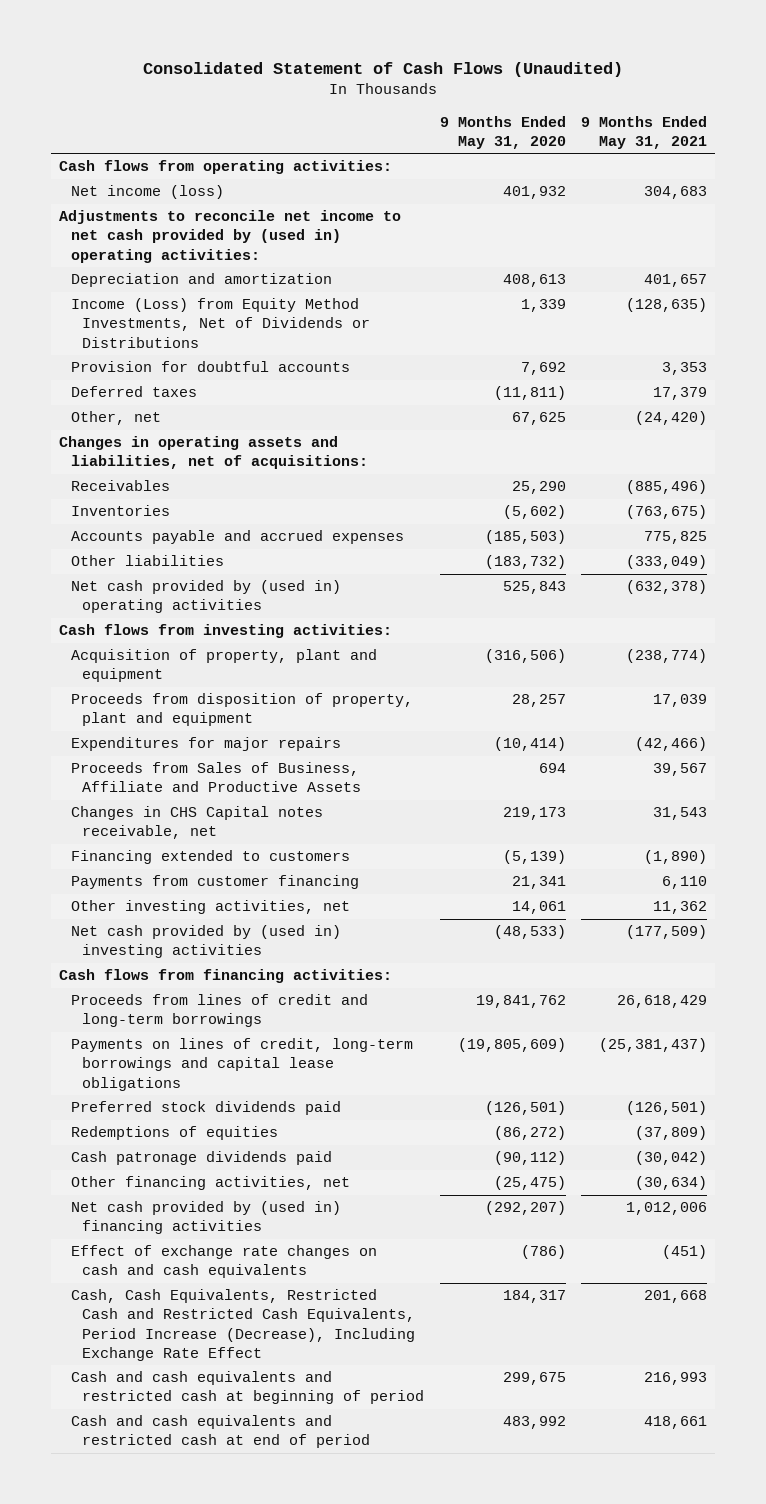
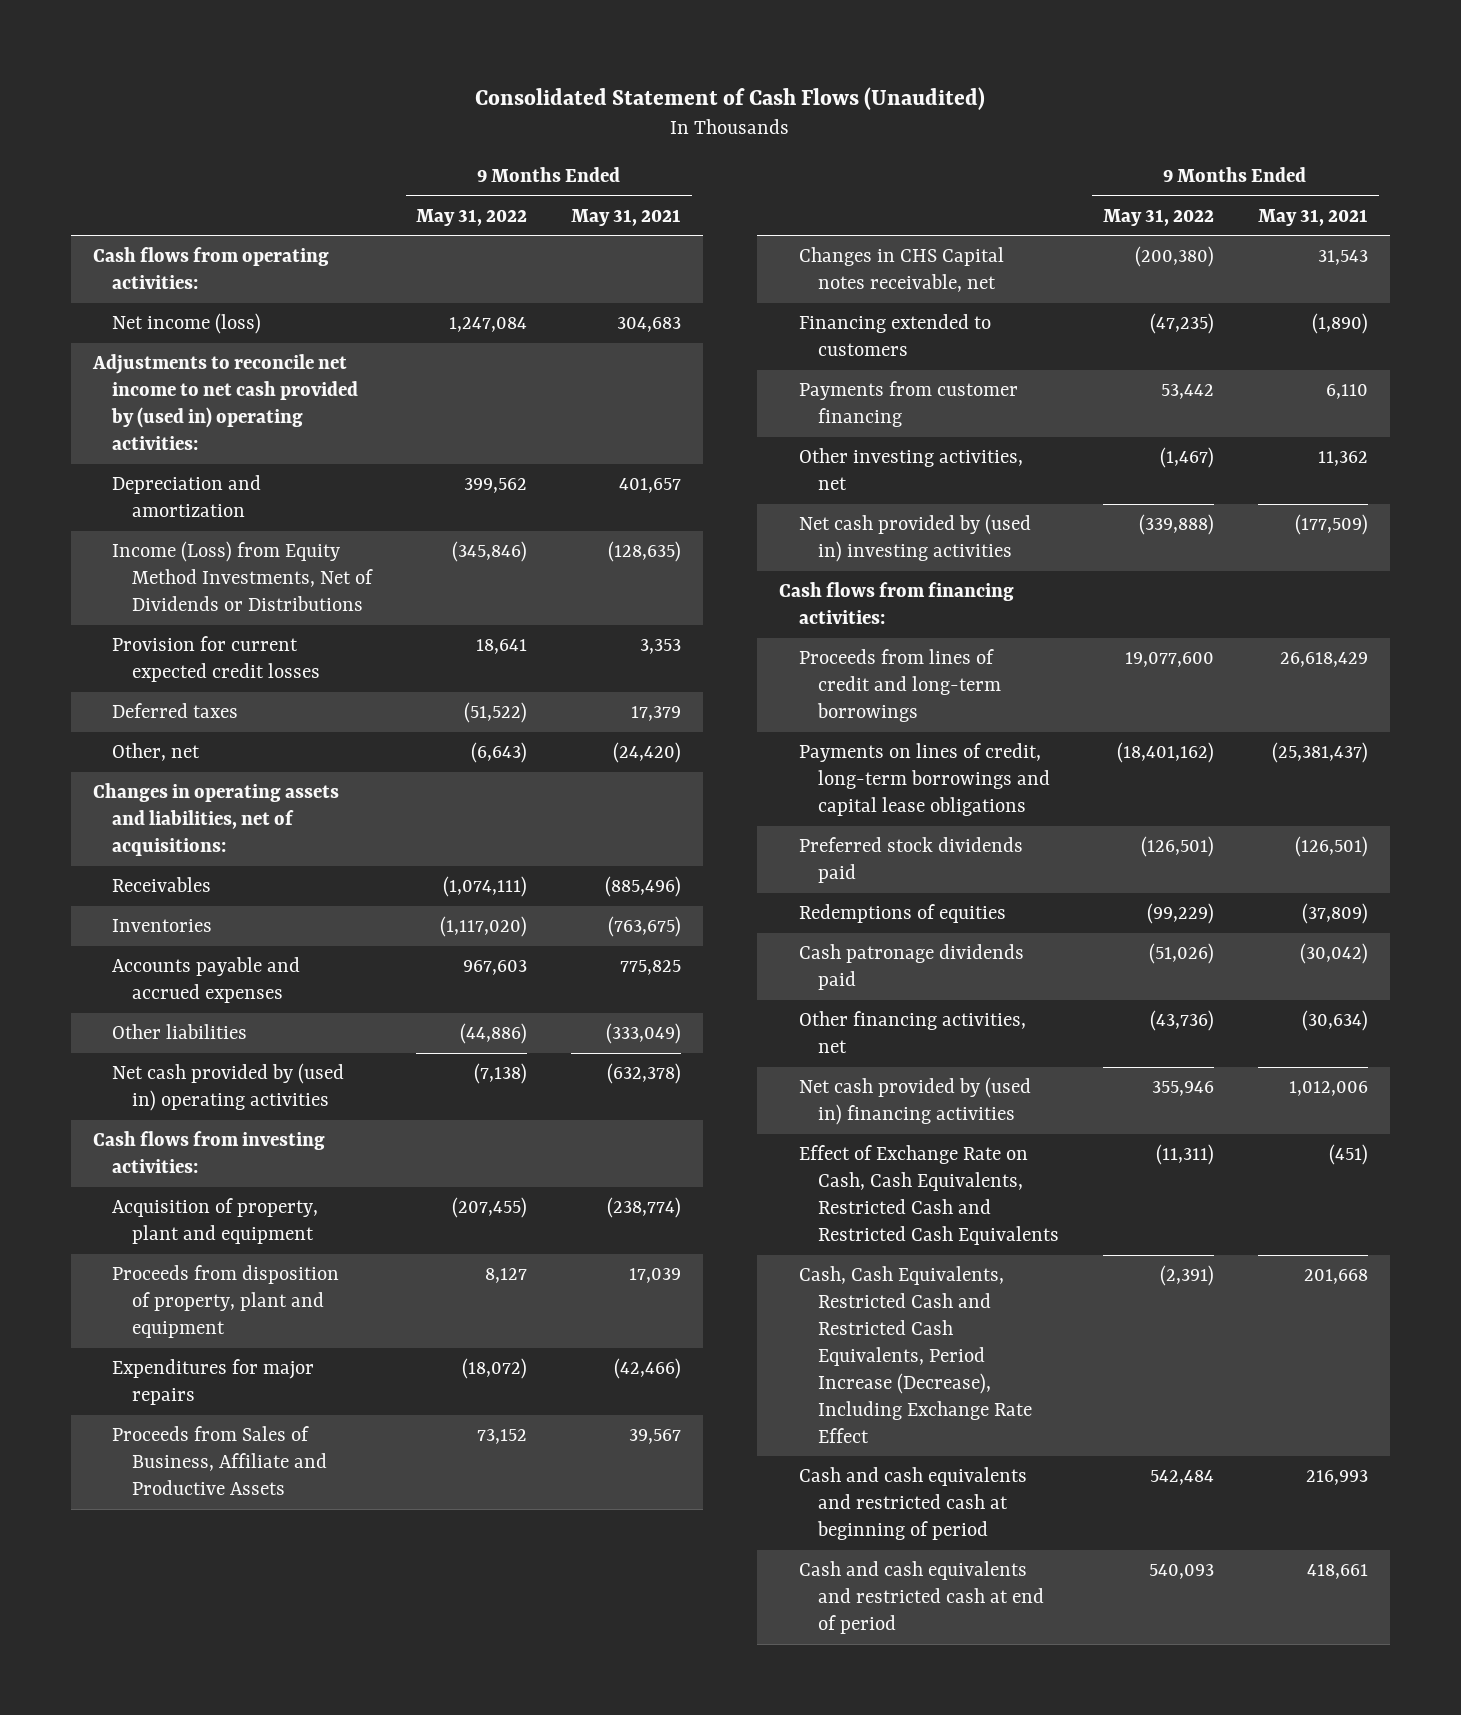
[439,115,566,149] 9 Months Ended May 31, 2020 -> none
none -> [416,208,528,226] May 31, 2022
[70,361,350,373] Provision for doubtful accounts -> [112,636,320,683] Provision for current expected credit losses
[70,1245,377,1279] Effect of exchange rate changes on cash and cash equivalents -> [798,1145,1060,1245] Effect of Exchange Rate on Cash, Cash Equivalents, Restricted Cash and Restricted Cash Equivalents

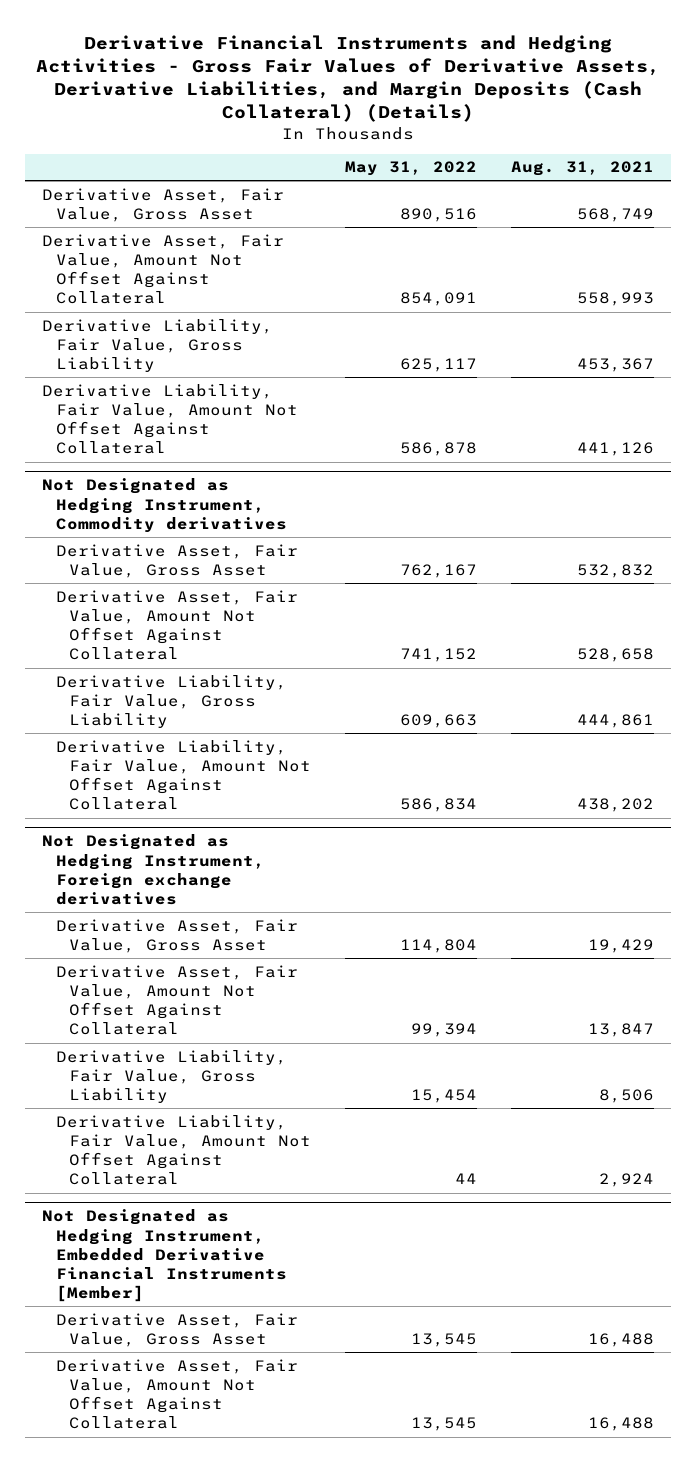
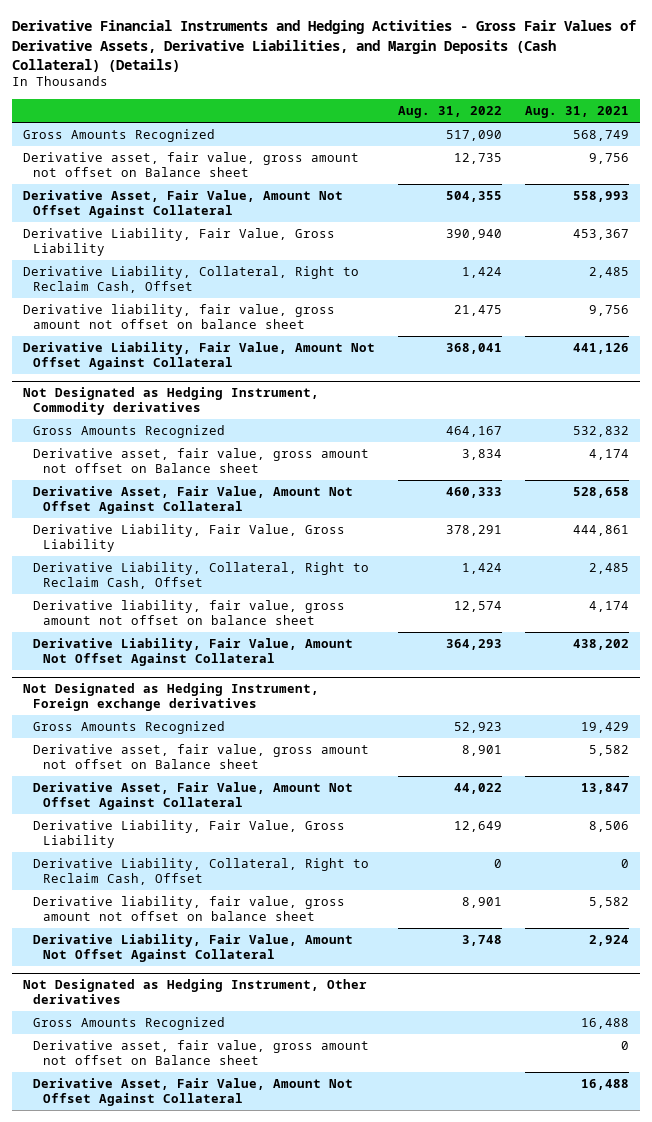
[344,161,477,177] May 31, 2022 -> none
none -> [398,106,503,119] Aug. 31, 2022
[42,187,285,222] Derivative Asset, Fair Value, Gross Asset -> [23,129,216,143] Gross Amounts Recognized
none -> [23,152,360,177] Derivative asset, fair value, gross amount not offset on Balance sheet
none -> [23,266,360,293] Derivative Liability, Collateral, Right to Reclaim Cash, Offset
none -> [23,304,336,329] Derivative liability, fair value, gross amount not offset on balance sheet
[55,543,298,578] Derivative Asset, Fair Value, Gross Asset -> [33,425,226,439] Gross Amounts Recognized
none -> [33,448,370,473] Derivative asset, fair value, gross amount not offset on Balance sheet
none -> [33,562,370,589] Derivative Liability, Collateral, Right to Reclaim Cash, Offset
none -> [33,600,346,625] Derivative liability, fair value, gross amount not offset on balance sheet
[55,918,298,953] Derivative Asset, Fair Value, Gross Asset -> [33,721,226,735] Gross Amounts Recognized
none -> [33,744,370,769] Derivative asset, fair value, gross amount not offset on Balance sheet
none -> [33,858,370,885] Derivative Liability, Collateral, Right to Reclaim Cash, Offset
none -> [33,896,346,921] Derivative liability, fair value, gross amount not offset on balance sheet
[42,1209,287,1303] Not Designated as Hedging Instrument, Embedded Derivative Financial Instruments [Member] -> none
none -> [23,979,368,1004] Not Designated as Hedging Instrument, Other derivatives
[55,1312,298,1347] Derivative Asset, Fair Value, Gross Asset -> [33,1017,226,1031] Gross Amounts Recognized
none -> [33,1040,370,1065] Derivative asset, fair value, gross amount not offset on Balance sheet

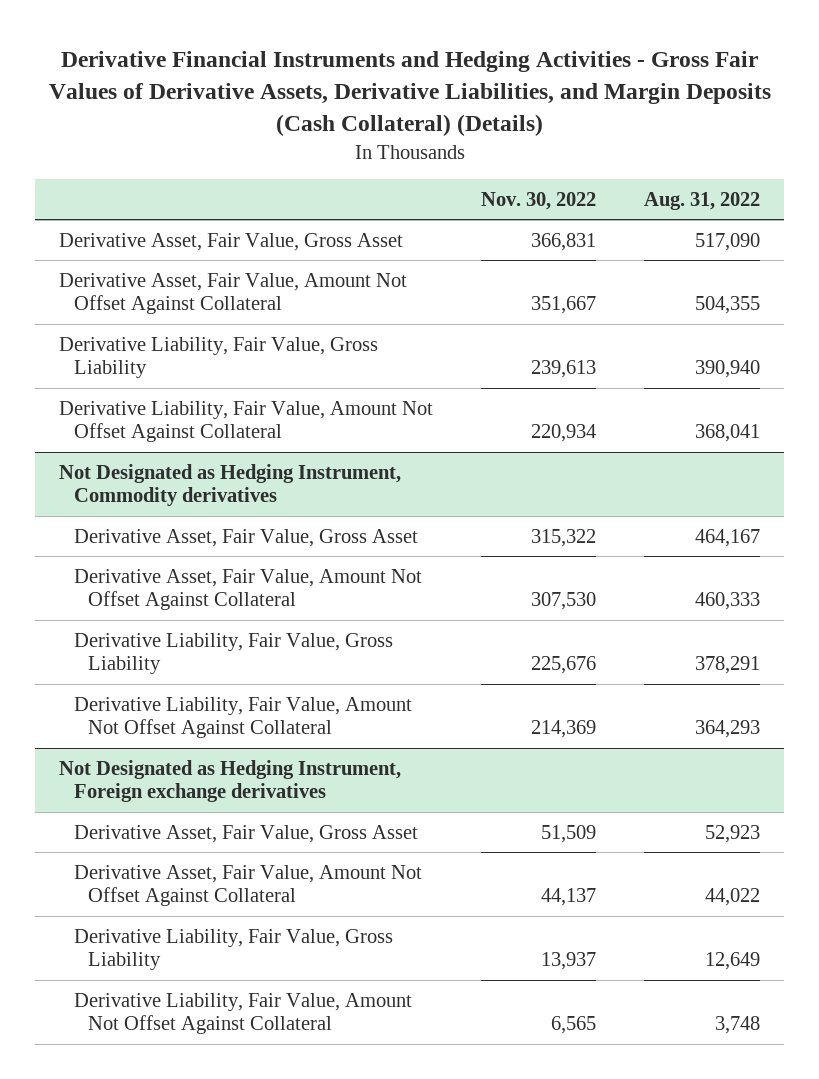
[524,106,629,119] Aug. 31, 2021 -> none
none -> [481,191,597,210] Nov. 30, 2022
[23,152,360,177] Derivative asset, fair value, gross amount not offset on Balance sheet -> none
[23,129,216,143] Gross Amounts Recognized -> [59,232,404,251] Derivative Asset, Fair Value, Gross Asset
[23,266,360,293] Derivative Liability, Collateral, Right to Reclaim Cash, Offset -> none
[23,304,336,329] Derivative liability, fair value, gross amount not offset on balance sheet -> none
[33,448,370,473] Derivative asset, fair value, gross amount not offset on Balance sheet -> none
[33,425,226,439] Gross Amounts Recognized -> [73,528,418,547] Derivative Asset, Fair Value, Gross Asset
[33,562,370,589] Derivative Liability, Collateral, Right to Reclaim Cash, Offset -> none
[33,600,346,625] Derivative liability, fair value, gross amount not offset on balance sheet -> none
[33,744,370,769] Derivative asset, fair value, gross amount not offset on Balance sheet -> none
[33,721,226,735] Gross Amounts Recognized -> [73,824,418,843] Derivative Asset, Fair Value, Gross Asset
[33,858,370,885] Derivative Liability, Collateral, Right to Reclaim Cash, Offset -> none
[33,896,346,921] Derivative liability, fair value, gross amount not offset on balance sheet -> none
[23,979,368,1004] Not Designated as Hedging Instrument, Other derivatives -> none
[33,1017,226,1031] Gross Amounts Recognized -> none
[33,1040,370,1065] Derivative asset, fair value, gross amount not offset on Balance sheet -> none
[33,1078,354,1106] Derivative Asset, Fair Value, Amount Not Offset Against Collateral -> none

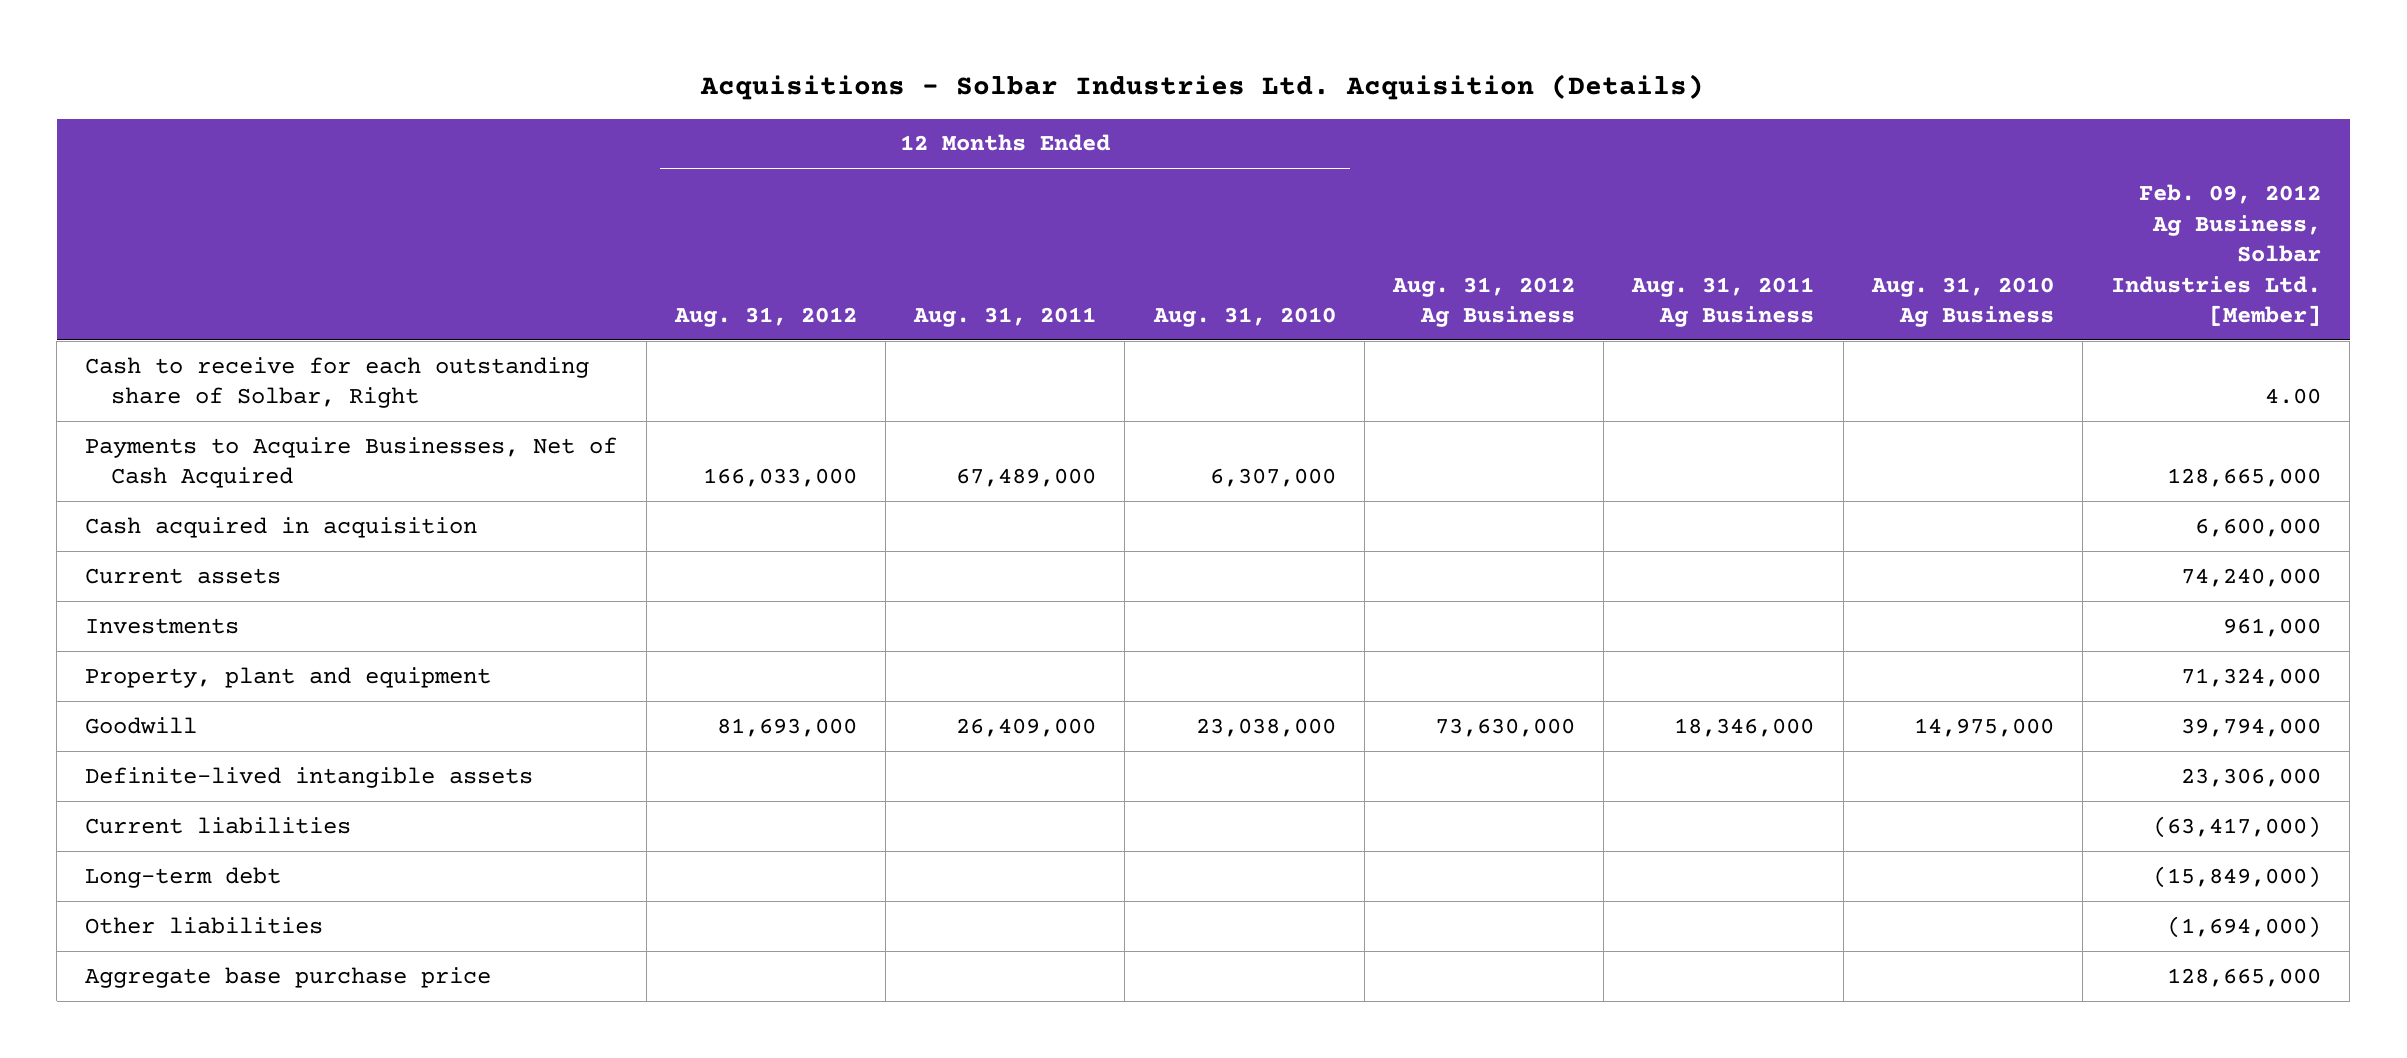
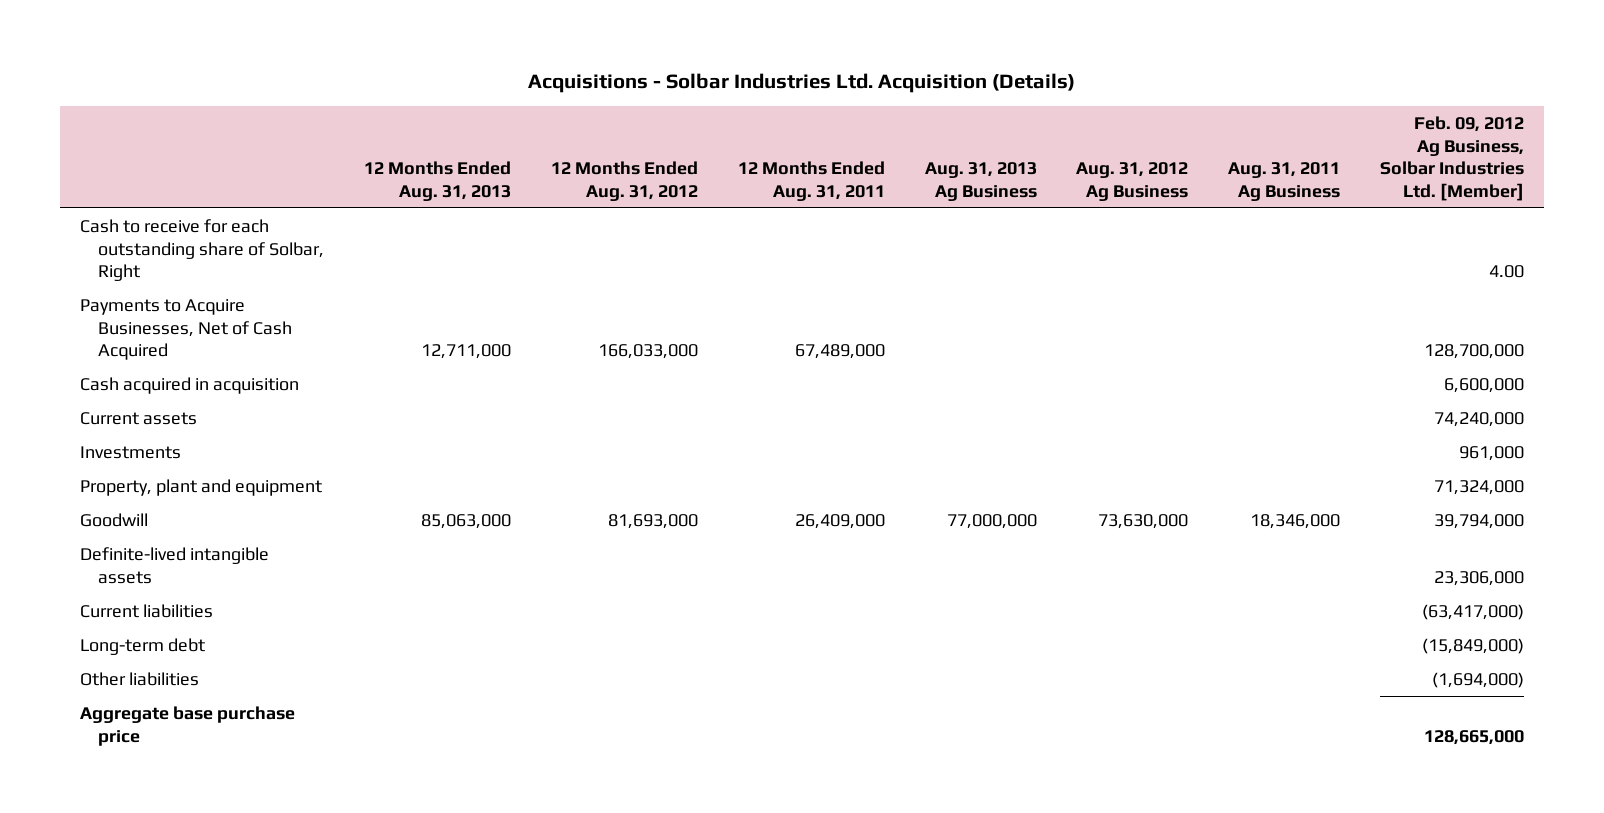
[1152,306,1336,327] Aug. 31, 2010 -> none
[1870,276,2054,327] Aug. 31, 2010 Ag Business -> none
none -> [364,161,512,201] 12 Months Ended Aug. 31, 2013
none -> [924,162,1037,201] Aug. 31, 2013 Ag Business
[2167,468,2322,488] 128,665,000 -> [1424,344,1525,360] 128,700,000

